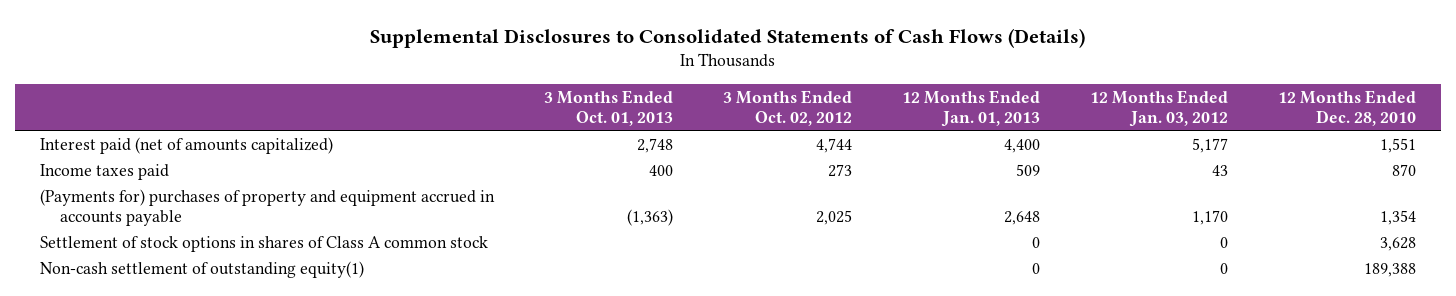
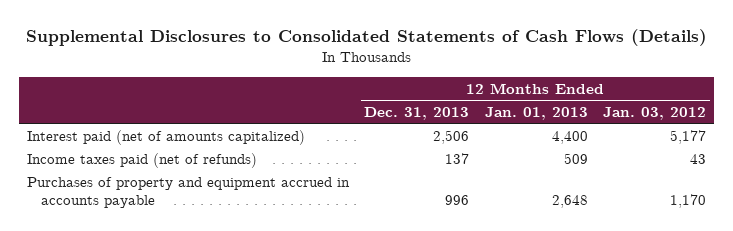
[543,89,673,127] 3 Months Ended Oct. 01, 2013 -> none
[722,89,852,127] 3 Months Ended Oct. 02, 2012 -> none
[1277,89,1416,127] 12 Months Ended Dec. 28, 2010 -> none
none -> [364,107,470,121] Dec. 31, 2013
[40,235,489,252] Settlement of stock options in shares of Class A common stock -> none
[40,260,365,278] Non-cash settlement of outstanding equity(1) -> none
[40,163,170,180] Income taxes paid -> [27,152,258,168] Income taxes paid (net of refunds)
[40,188,496,227] (Payments for) purchases of property and equipment accrued in accounts payable -> [27,176,351,209] Purchases of property and equipment accrued in accounts payable

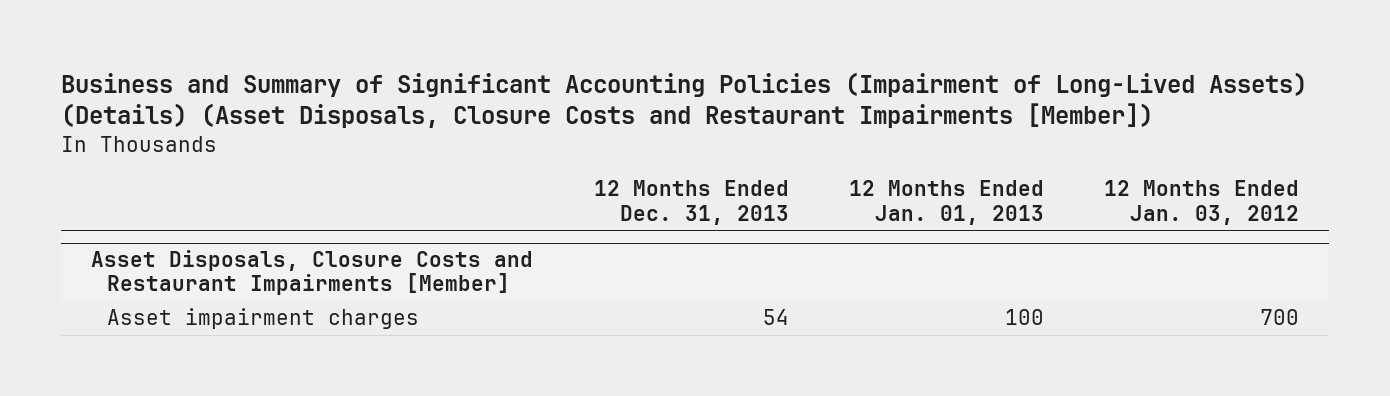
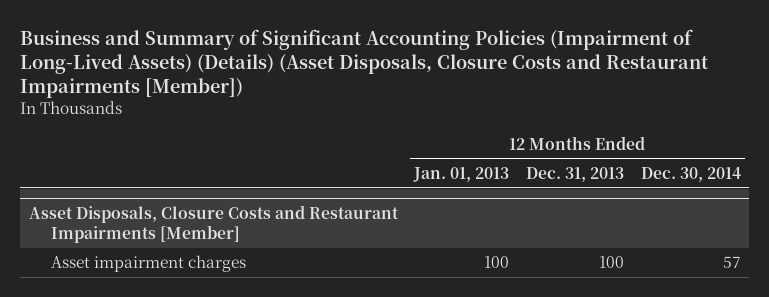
[1103,180,1299,225] 12 Months Ended Jan. 03, 2012 -> none
none -> [640,166,741,182] Dec. 30, 2014
[762,309,789,326] 54 -> [598,256,624,269] 100

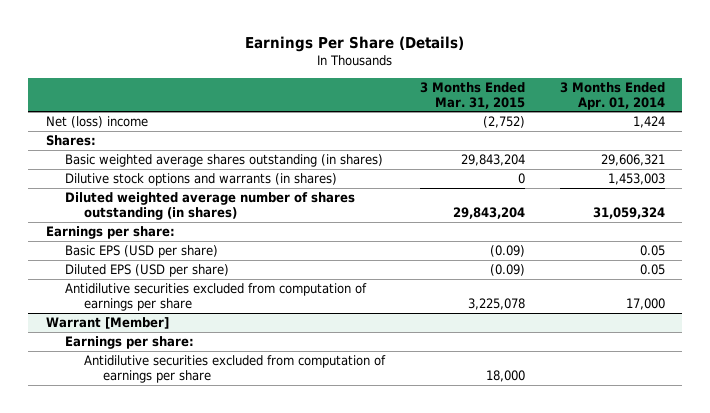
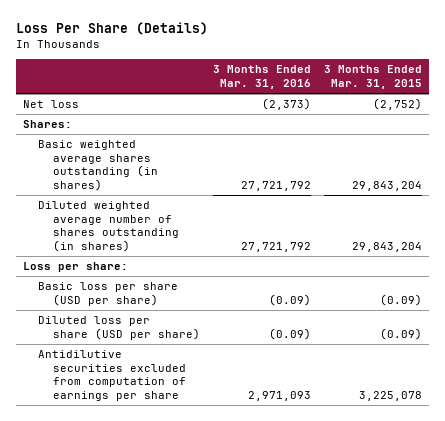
[245,35,465,52] Earnings Per Share (Details) -> [16,22,209,36] Loss Per Share (Details)
[559,81,665,110] 3 Months Ended Apr. 01, 2014 -> none
none -> [213,65,312,89] 3 Months Ended Mar. 31, 2016
[45,115,148,128] Net (loss) income -> [22,100,79,109] Net loss
[64,172,337,186] Dilutive stock options and warrants (in shares) -> none
[45,225,175,239] Earnings per share: -> [22,262,128,273] Loss per share:
[64,244,218,258] Basic EPS (USD per share) -> [37,282,178,306] Basic loss per share (USD per share)
[64,263,229,277] Diluted EPS (USD per share) -> [37,316,201,340] Diluted loss per share (USD per share)
[45,316,169,329] Warrant [Member] -> none
[64,335,194,349] Earnings per share: -> none
[83,354,386,384] Antidilutive securities excluded from computation of earnings per share -> none

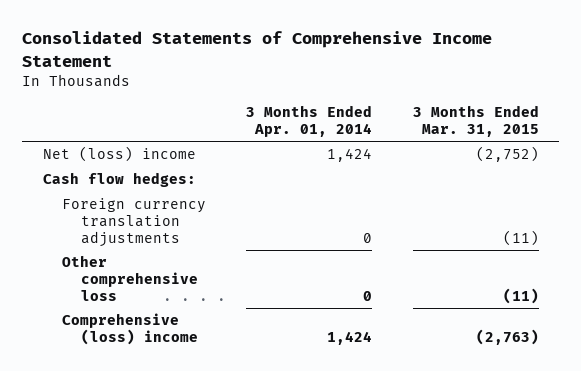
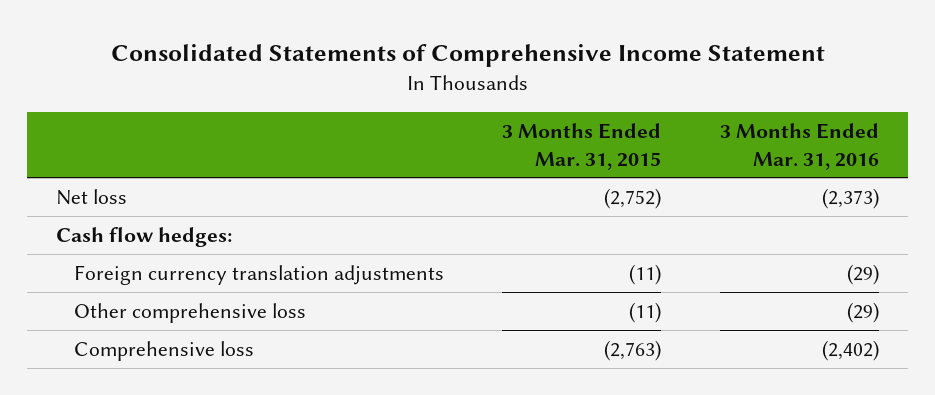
[246,105,373,137] 3 Months Ended Apr. 01, 2014 -> none
none -> [719,122,879,170] 3 Months Ended Mar. 31, 2016
[42,146,196,163] Net (loss) income -> [56,188,128,205] Net loss
[61,313,198,346] Comprehensive (loss) income -> [73,340,254,361] Comprehensive loss

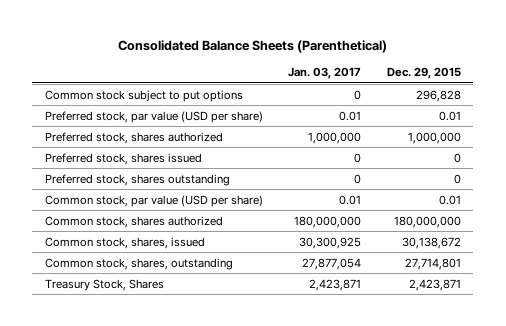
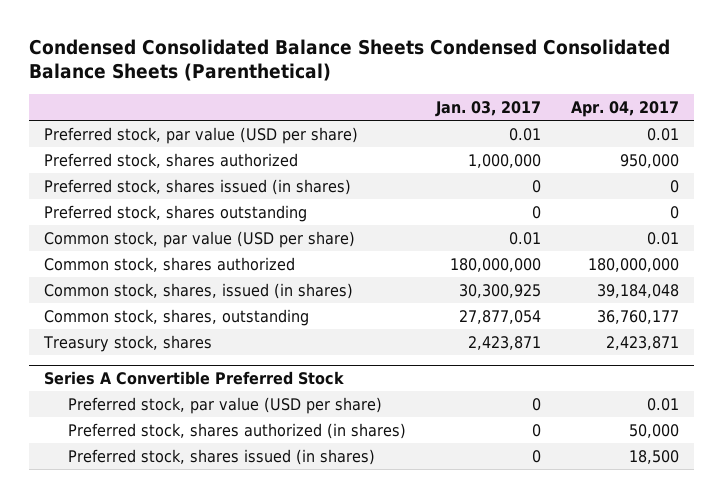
[117,40,387,54] Consolidated Balance Sheets (Parenthetical) -> [28,38,670,82] Condensed Consolidated Balance Sheets Condensed Consolidated Balance Sheets (Parenthetical)
[386,67,461,80] Dec. 29, 2015 -> none
none -> [570,101,679,118] Apr. 04, 2017
[44,89,243,102] Common stock subject to put options -> none
[44,152,202,165] Preferred stock, shares issued -> [43,178,351,195] Preferred stock, shares issued (in shares)
[44,236,205,249] Common stock, shares, issued -> [43,282,353,299] Common stock, shares, issued (in shares)
[44,278,164,291] Treasury Stock, Shares -> [42,334,212,352] Treasury stock, shares
none -> [43,371,344,386] Series A Convertible Preferred Stock
none -> [68,396,383,414] Preferred stock, par value (USD per share)
none -> [68,422,407,439] Preferred stock, shares authorized (in shares)
none -> [68,448,376,465] Preferred stock, shares issued (in shares)

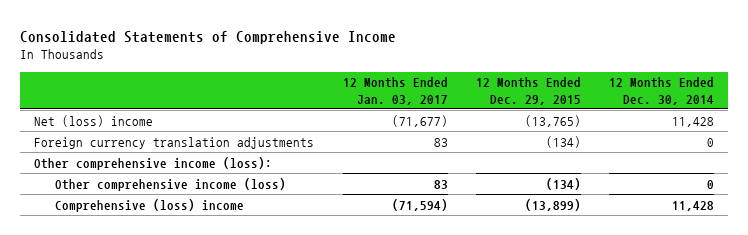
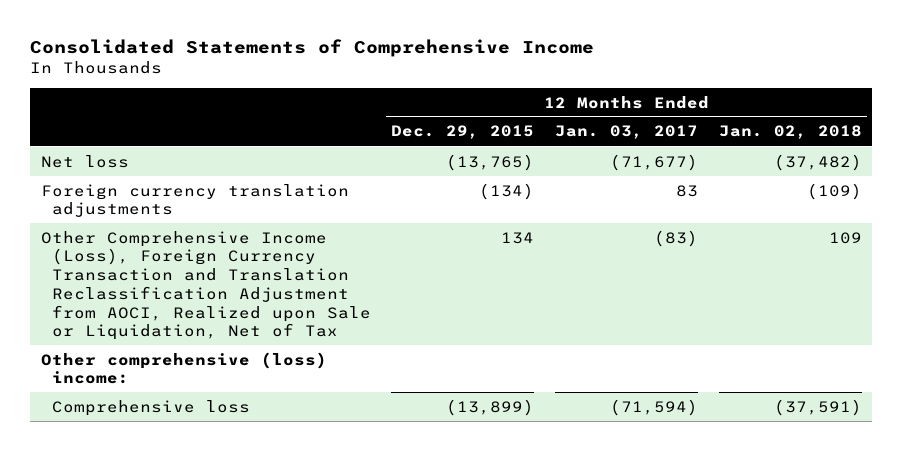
[609,77,715,105] 12 Months Ended Dec. 30, 2014 -> none
none -> [718,125,862,140] Jan. 02, 2018
[34,114,154,127] Net (loss) income -> [40,154,129,168] Net loss
[55,177,287,191] Other comprehensive income (loss) -> none
none -> [40,230,371,341] Other Comprehensive Income (Loss), Foreign Currency Transaction and Translation Reclassification Adjustment from AOCI, Realized upon Sale or Liquidation, Net of Tax
[34,156,273,170] Other comprehensive income (loss): -> [40,351,327,385] Other comprehensive (loss) income:
[55,198,245,212] Comprehensive (loss) income -> [51,399,250,416] Comprehensive loss

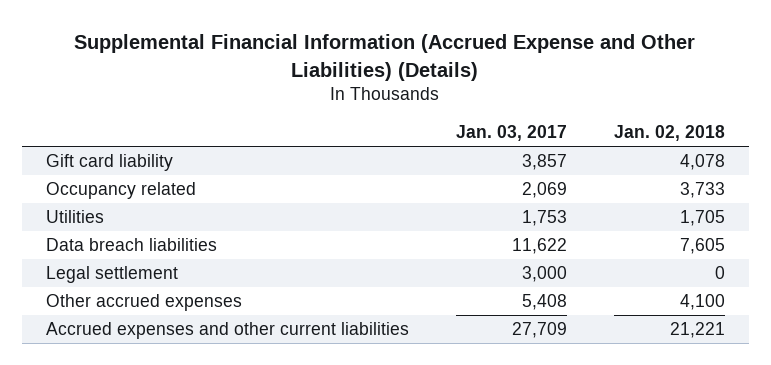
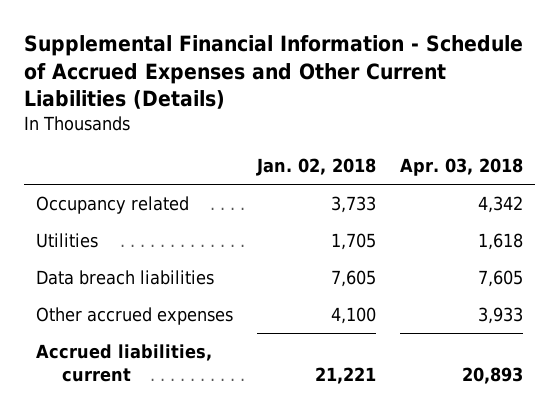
[74,34,696,81] Supplemental Financial Information (Accrued Expense and Other Liabilities) (Details) -> [23,35,523,109] Supplemental Financial Information - Schedule of Accrued Expenses and Other Current Liabilities (Details)
[455,125,567,142] Jan. 03, 2017 -> none
none -> [400,158,524,177] Apr. 03, 2018
[45,154,173,172] Gift card liability -> none
[45,266,178,284] Legal settlement -> none
[45,322,409,340] Accrued expenses and other current liabilities -> [35,343,212,382] Accrued liabilities, current

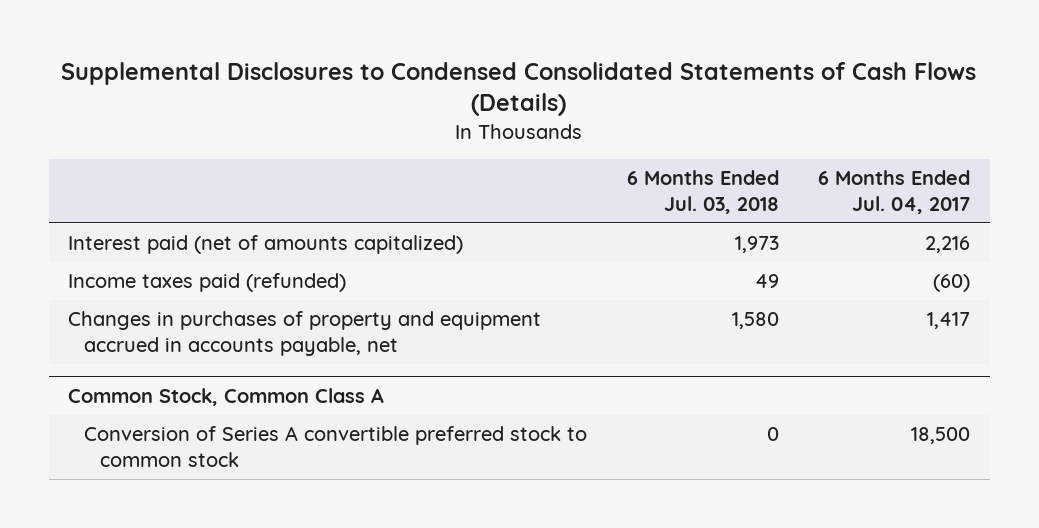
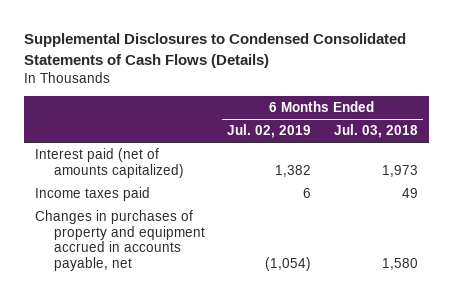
[818,170,971,214] 6 Months Ended Jul. 04, 2017 -> none
none -> [227,124,312,139] Jul. 02, 2019
[68,273,347,293] Income taxes paid (refunded) -> [34,187,150,202] Income taxes paid
[68,388,385,407] Common Stock, Common Class A -> none
[84,426,588,468] Conversion of Series A convertible preferred stock to common stock -> none

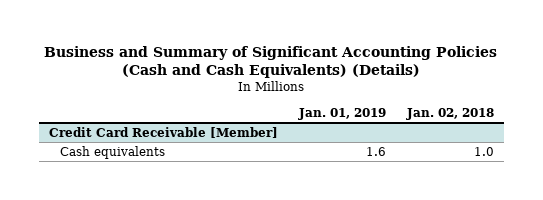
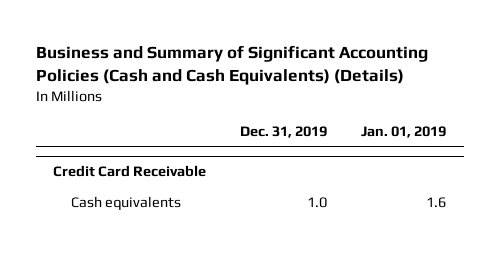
[405,108,494,121] Jan. 02, 2018 -> none
none -> [240,125,328,138] Dec. 31, 2019
[48,126,278,138] Credit Card Receivable [Member] -> [52,165,206,178] Credit Card Receivable

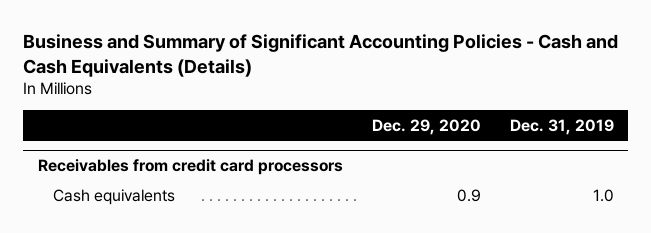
[35,45,428,86] Business and Summary of Significant Accounting Policies (Cash and Cash Equivalents) (Details) -> [23,34,619,77] Business and Summary of Significant Accounting Policies - Cash and Cash Equivalents (Details)
[361,125,447,138] Jan. 01, 2019 -> none
none -> [371,118,481,135] Dec. 29, 2020
[52,165,206,178] Credit Card Receivable -> [37,158,343,175] Receivables from credit card processors

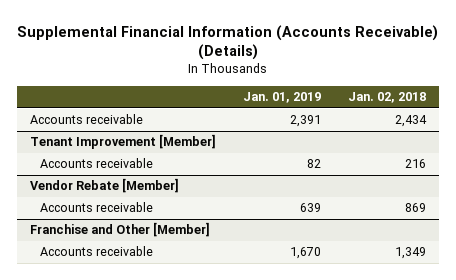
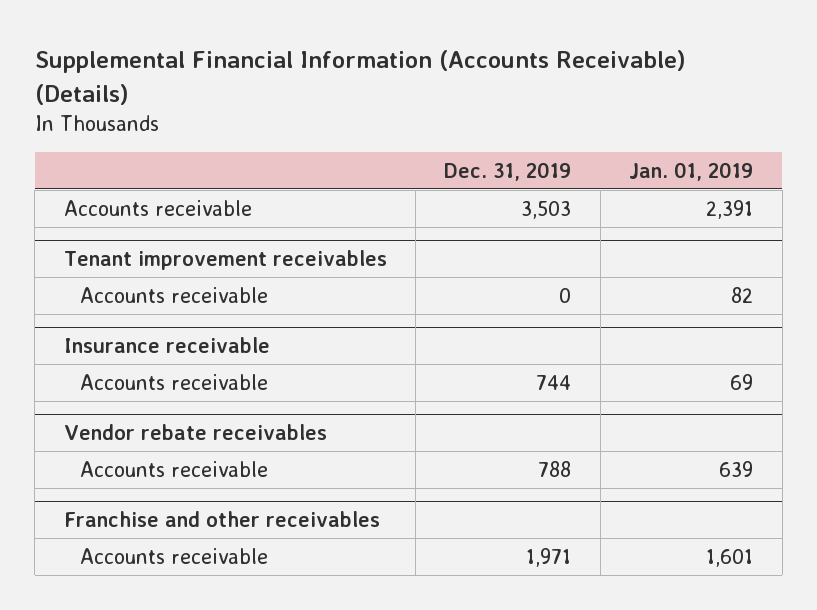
[347,92,426,104] Jan. 02, 2018 -> none
none -> [444,161,572,181] Dec. 31, 2019
[30,134,217,150] Tenant Improvement [Member] -> [63,250,387,271] Tenant improvement receivables
none -> [63,337,270,354] Insurance receivable
none -> [80,373,269,390] Accounts receivable
[30,178,180,194] Vendor Rebate [Member] -> [63,424,327,441] Vendor rebate receivables
[30,222,211,238] Franchise and Other [Member] -> [63,511,380,528] Franchise and other receivables
[289,247,321,260] 1,670 -> [706,548,754,567] 1,601

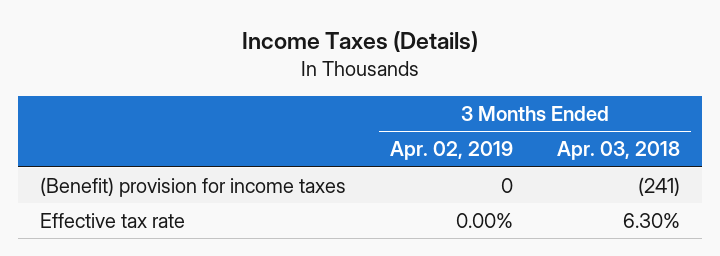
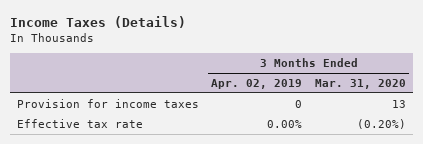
[557,141,681,161] Apr. 03, 2018 -> none
none -> [315,79,407,90] Mar. 31, 2020
[40,176,347,197] (Benefit) provision for income taxes -> [16,98,199,108] Provision for income taxes

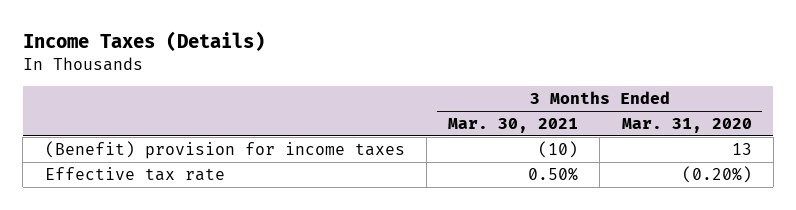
[211,79,303,90] Apr. 02, 2019 -> none
none -> [448,118,579,134] Mar. 30, 2021
[16,98,199,108] Provision for income taxes -> [44,141,405,160] (Benefit) provision for income taxes

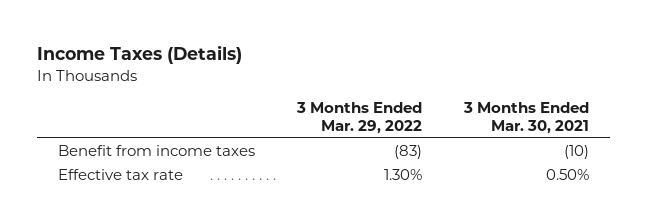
[621,118,752,134] Mar. 31, 2020 -> none
none -> [295,102,422,135] 3 Months Ended Mar. 29, 2022
[44,141,405,160] (Benefit) provision for income taxes -> [57,145,255,157] Benefit from income taxes

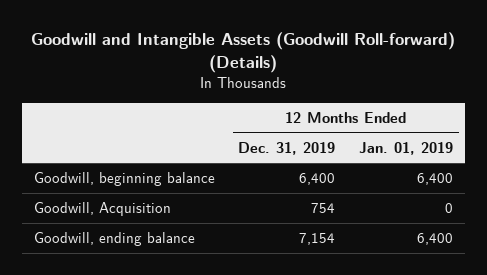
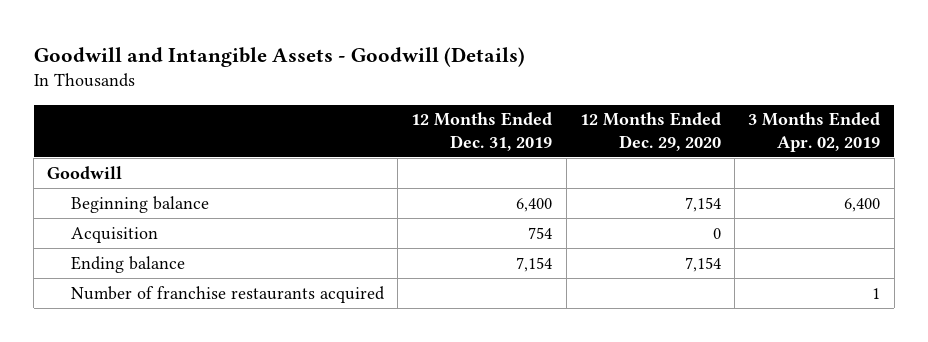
[31,32,456,74] Goodwill and Intangible Assets (Goodwill Roll-forward) (Details) -> [33,46,525,67] Goodwill and Intangible Assets - Goodwill (Details)
[358,141,453,155] Jan. 01, 2019 -> none
none -> [579,112,721,151] 12 Months Ended Dec. 29, 2020
none -> [748,112,881,152] 3 Months Ended Apr. 02, 2019
none -> [47,165,123,179] Goodwill
[33,171,215,186] Goodwill, beginning balance -> [70,195,209,213] Beginning balance
[33,201,171,216] Goodwill, Acquisition -> [70,226,158,243] Acquisition
[33,231,195,246] Goodwill, ending balance -> [70,255,185,273] Ending balance
none -> [70,285,385,303] Number of franchise restaurants acquired

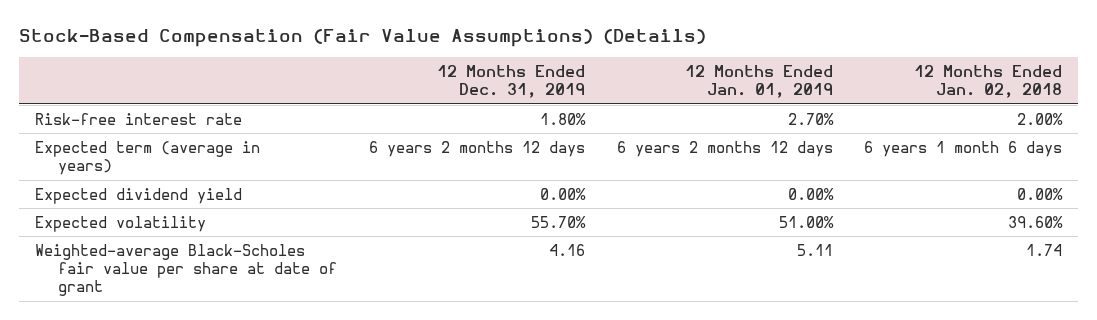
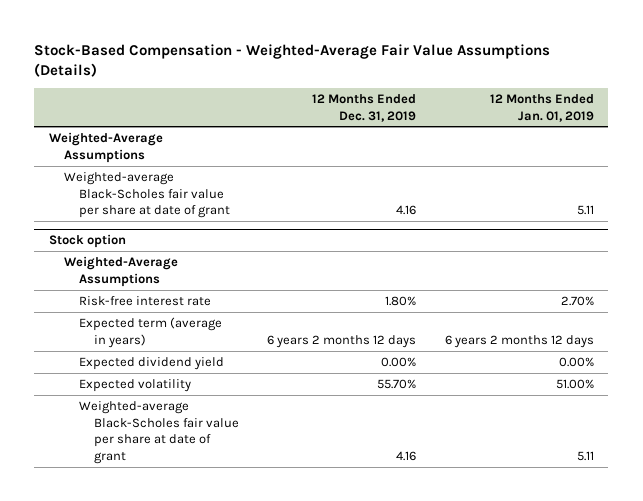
[19,29,707,48] Stock-Based Compensation (Fair Value Assumptions) (Details) -> [34,43,551,77] Stock-Based Compensation - Weighted-Average Fair Value Assumptions (Details)
[914,65,1063,99] 12 Months Ended Jan. 02, 2018 -> none
none -> [48,132,163,163] Weighted-Average Assumptions
none -> [63,172,230,219] Weighted-average Black-Scholes fair value per share at date of grant
none -> [48,234,126,249] Stock option
none -> [63,256,178,287] Weighted-Average Assumptions

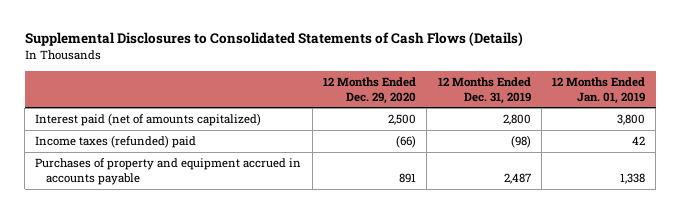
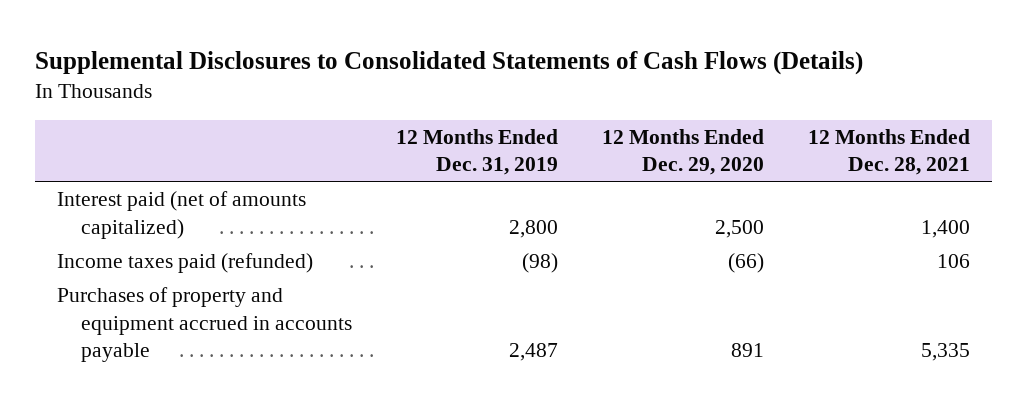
[552,76,646,104] 12 Months Ended Jan. 01, 2019 -> none
none -> [808,129,971,176] 12 Months Ended Dec. 28, 2021
[35,135,197,149] Income taxes (refunded) paid -> [57,253,314,274] Income taxes paid (refunded)

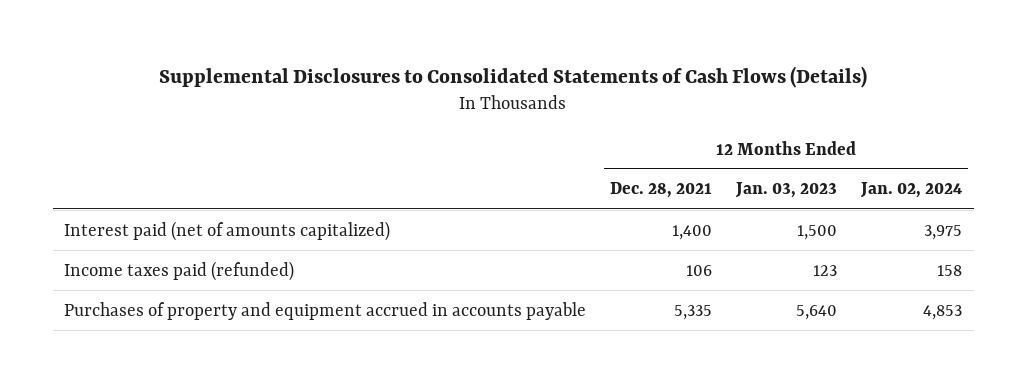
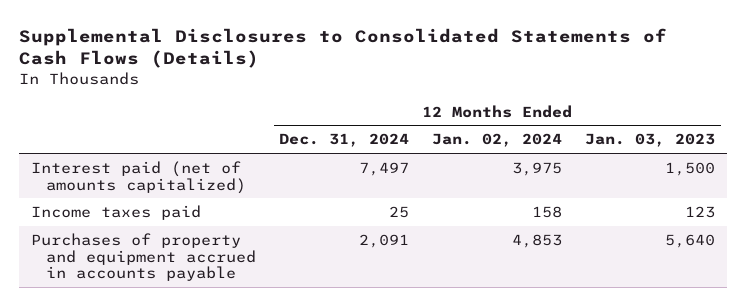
[610,182,713,199] Dec. 28, 2021 -> none
none -> [279,133,410,148] Dec. 31, 2024
[64,260,295,281] Income taxes paid (refunded) -> [30,204,201,220] Income taxes paid

